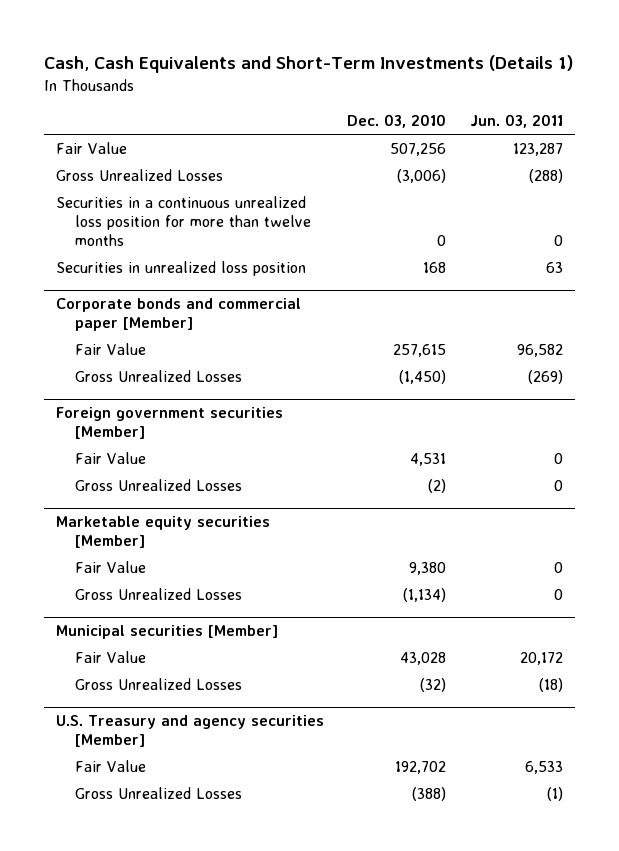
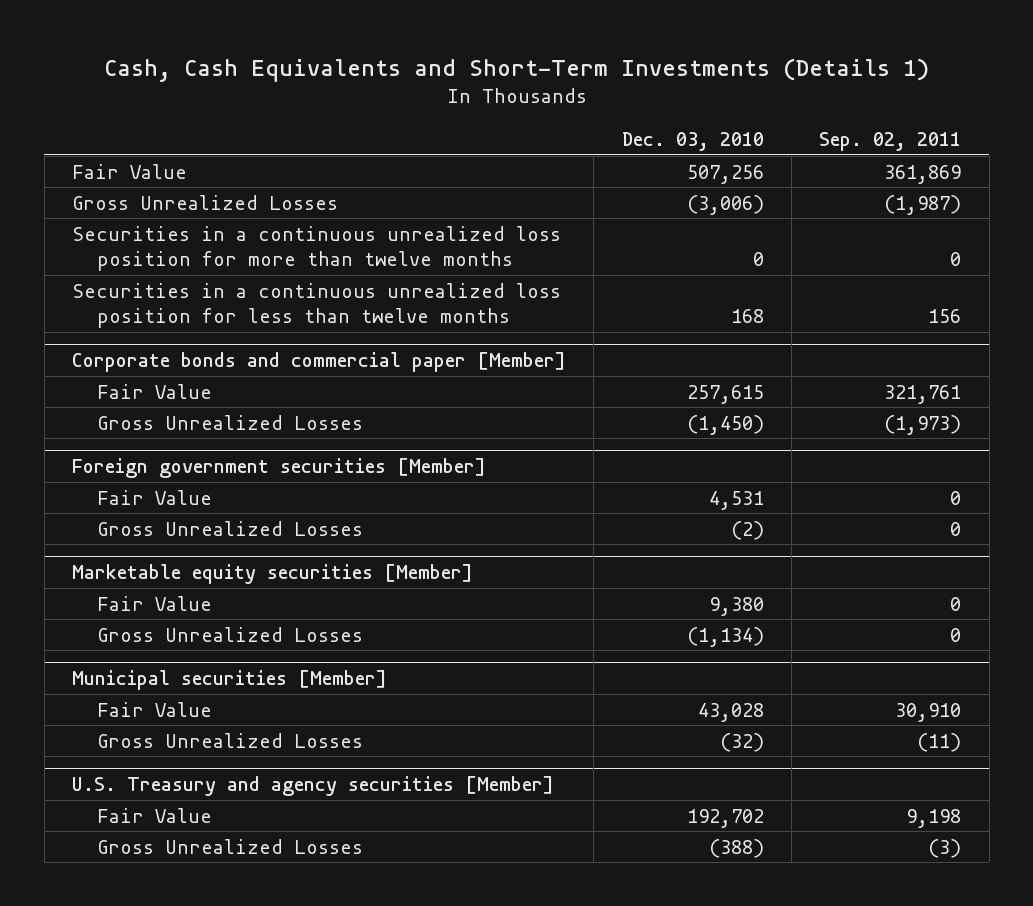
[469,114,563,129] Jun. 03, 2011 -> none
none -> [819,131,962,151] Sep. 02, 2011
[56,260,307,276] Securities in unrealized loss position -> [71,282,561,329] Securities in a continuous unrealized loss position for less than twelve months

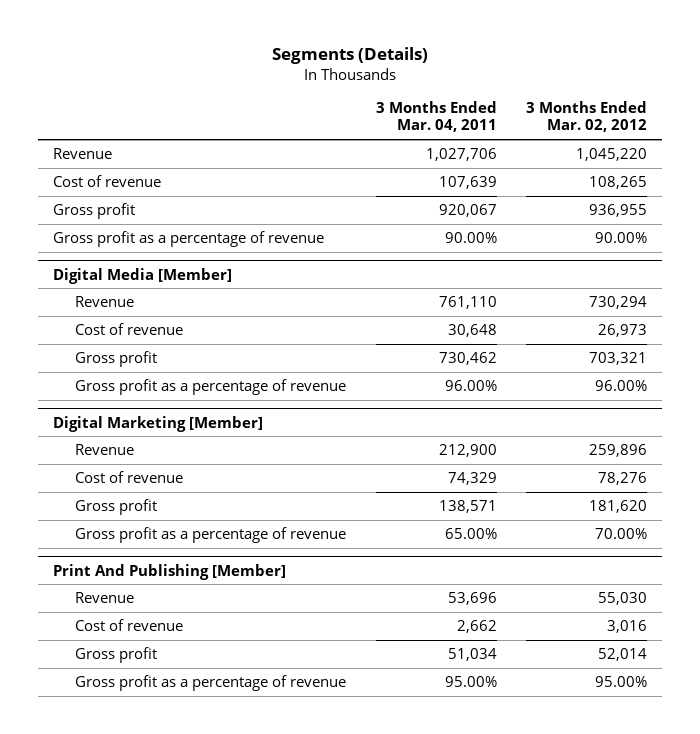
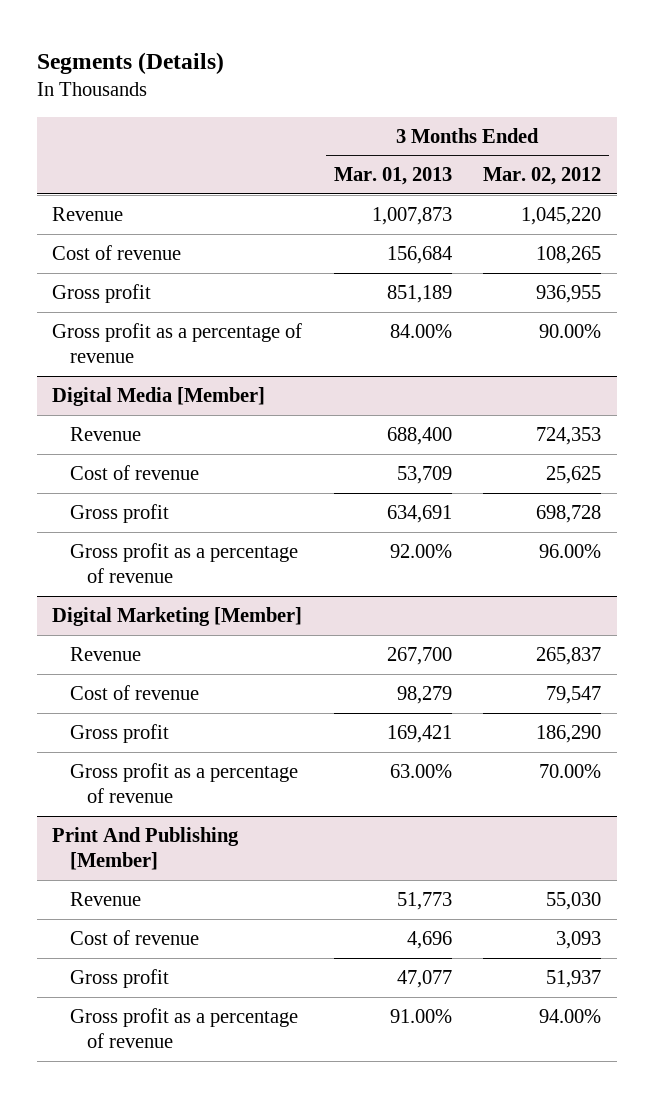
[375,101,497,133] 3 Months Ended Mar. 04, 2011 -> none
none -> [333,167,452,186] Mar. 01, 2013
[589,296,648,310] 730,294 -> [536,426,602,445] 724,353
[598,324,648,338] 26,973 -> [546,465,602,484] 25,625
[589,352,648,366] 703,321 -> [536,504,602,523] 698,728
[589,444,648,458] 259,896 -> [536,646,602,665] 265,837
[598,472,648,486] 78,276 -> [546,685,602,704] 79,547
[589,500,648,514] 181,620 -> [536,724,602,743] 186,290
[607,620,648,634] 3,016 -> [556,930,602,949] 3,093
[598,648,648,662] 52,014 -> [546,969,602,988] 51,937
[595,676,648,688] 95.00% -> [539,1008,602,1023] 94.00%

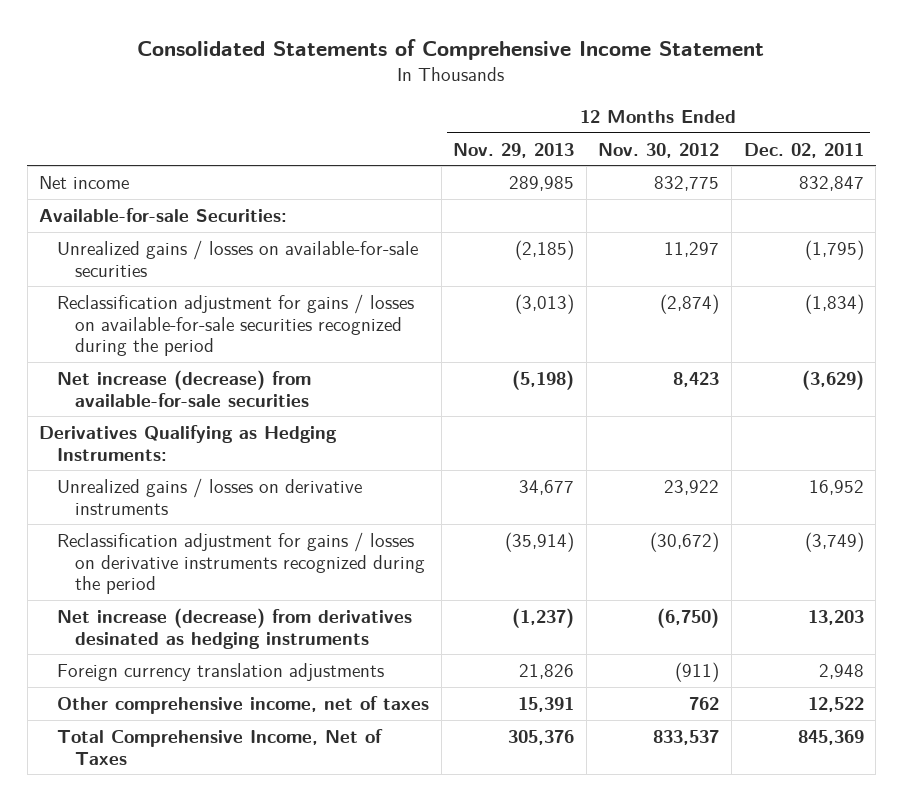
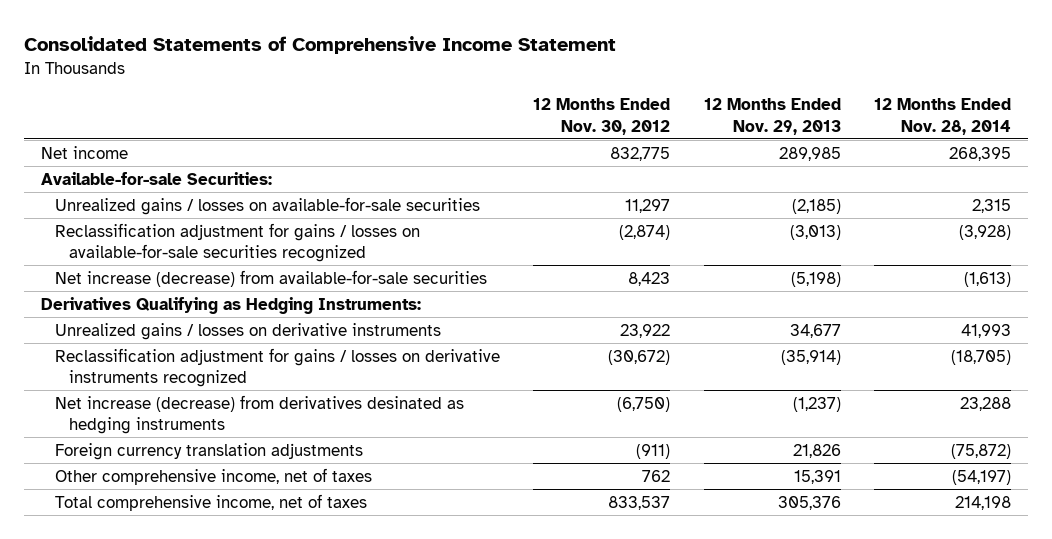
[743,142,864,158] Dec. 02, 2011 -> none
none -> [873,98,1011,135] 12 Months Ended Nov. 28, 2014
[57,293,415,357] Reclassification adjustment for gains / losses on available-for-sale securities recognized during the period -> [55,222,421,263] Reclassification adjustment for gains / losses on available-for-sale securities recognized
[57,531,425,595] Reclassification adjustment for gains / losses on derivative instruments recognized during the period -> [55,347,501,388] Reclassification adjustment for gains / losses on derivative instruments recognized
[57,728,384,765] Total Comprehensive Income, Net of Taxes -> [55,493,368,511] Total comprehensive income, net of taxes

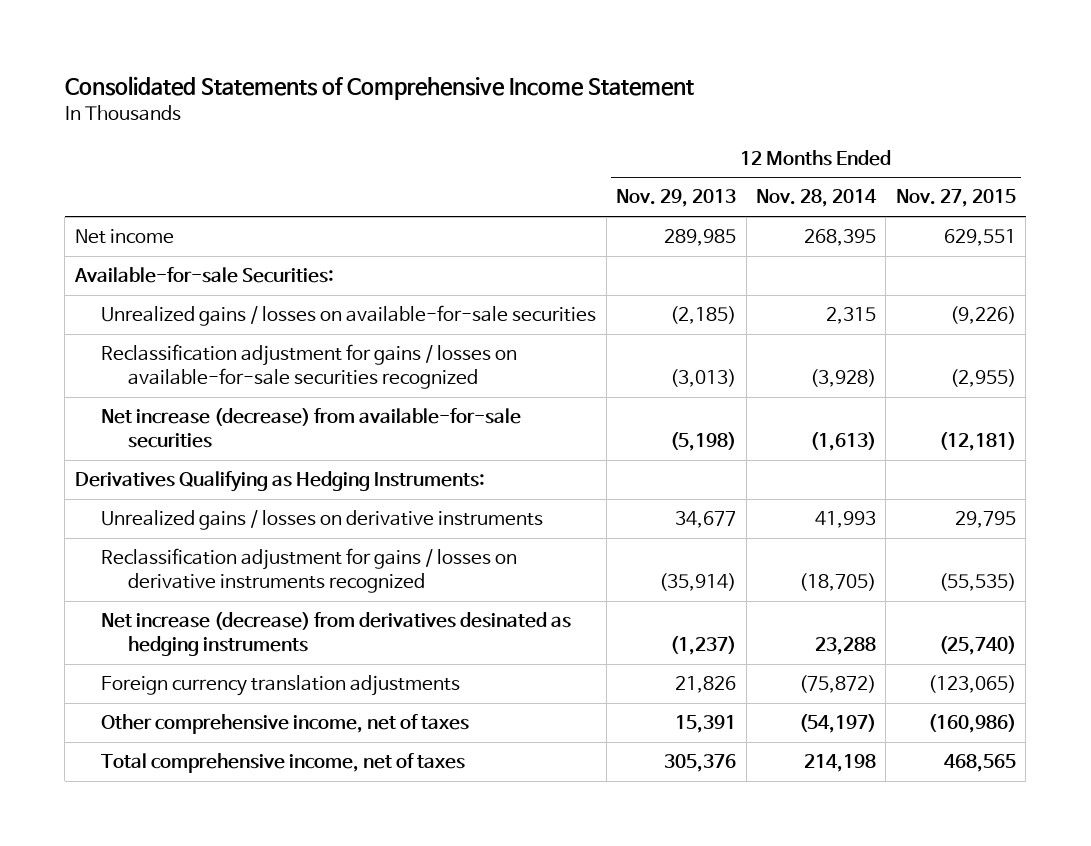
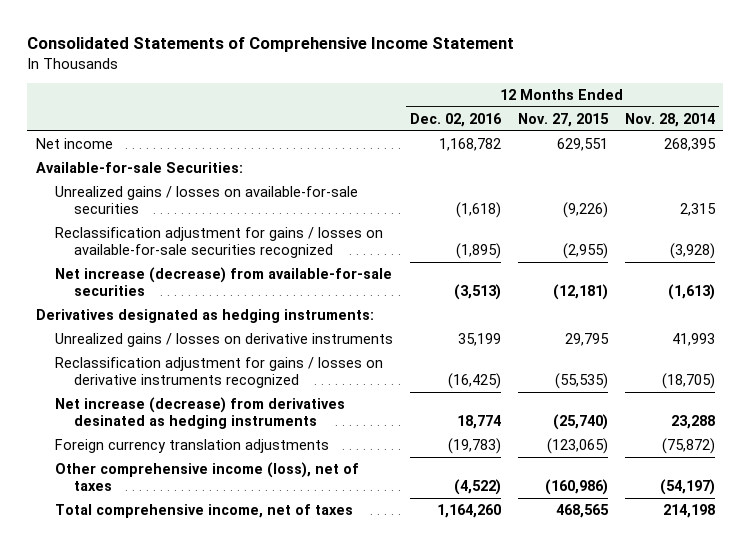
[616,189,737,208] Nov. 29, 2013 -> none
none -> [409,112,502,127] Dec. 02, 2016
[74,471,485,493] Derivatives Qualifying as Hedging Instruments: -> [35,308,374,323] Derivatives designated as hedging instruments:
[101,714,470,735] Other comprehensive income, net of taxes -> [54,461,359,492] Other comprehensive income (loss), net of taxes

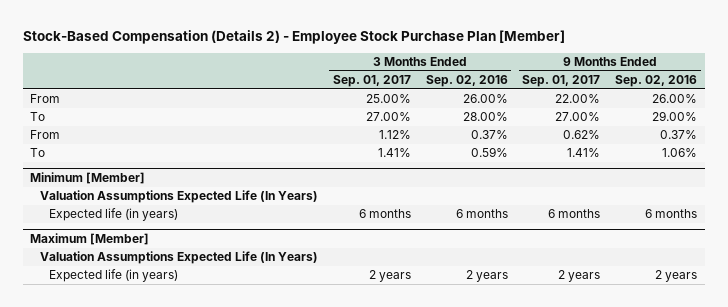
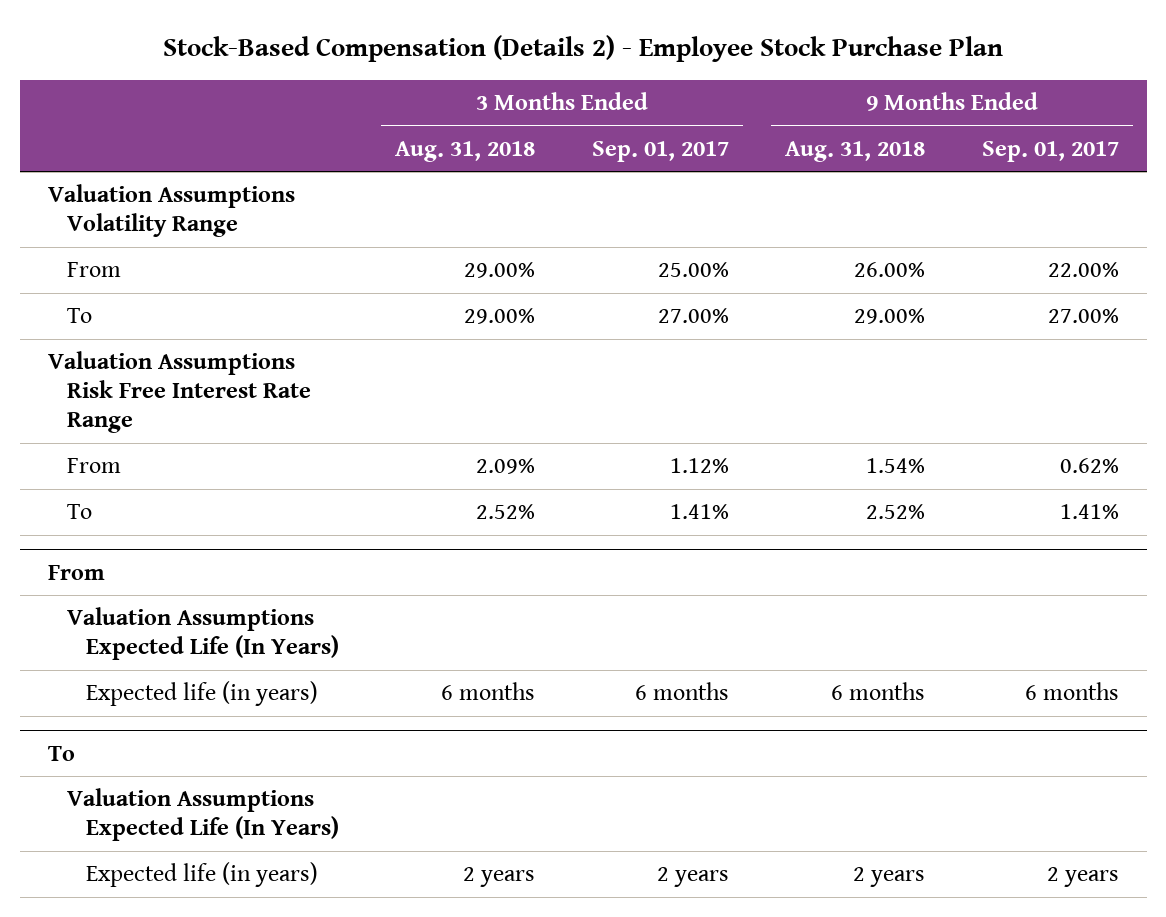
[23,30,566,45] Stock-Based Compensation (Details 2) - Employee Stock Purchase Plan [Member] -> [163,35,1004,63] Stock-Based Compensation (Details 2) - Employee Stock Purchase Plan
[425,74,508,87] Sep. 02, 2016 -> none
[615,74,698,87] Sep. 02, 2016 -> none
none -> [395,140,536,162] Aug. 31, 2018
none -> [785,140,926,162] Aug. 31, 2018
none -> [47,184,295,238] Valuation Assumptions Volatility Range
none -> [47,351,311,434] Valuation Assumptions Risk Free Interest Rate Range
[30,172,146,185] Minimum [Member] -> [47,564,105,580] From
[30,233,150,246] Maximum [Member] -> [47,745,75,761] To

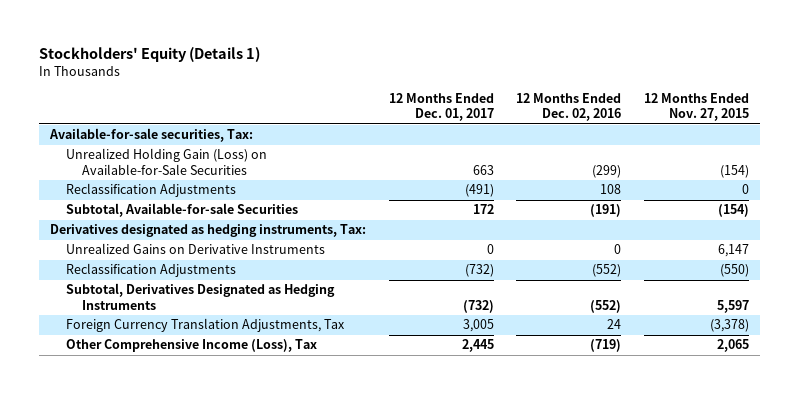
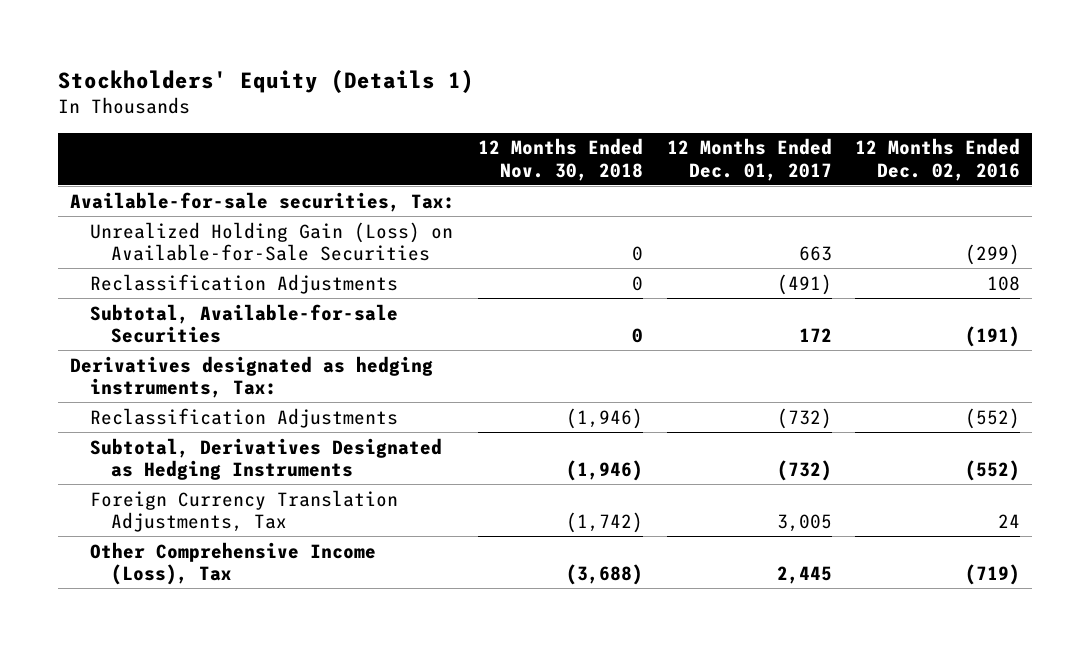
[643,92,749,122] 12 Months Ended Nov. 27, 2015 -> none
none -> [478,138,644,181] 12 Months Ended Nov. 30, 2018
[66,243,326,255] Unrealized Gains on Derivative Instruments -> none

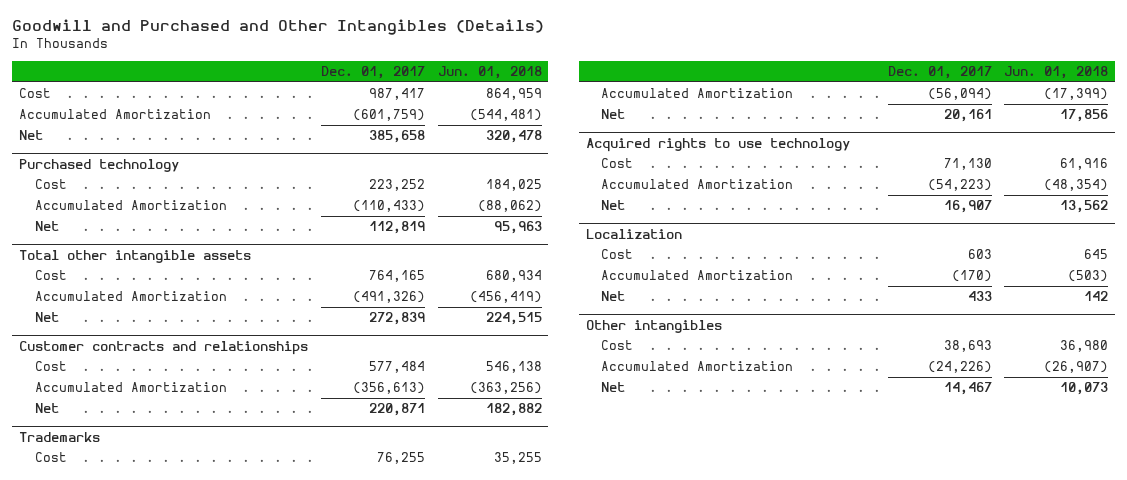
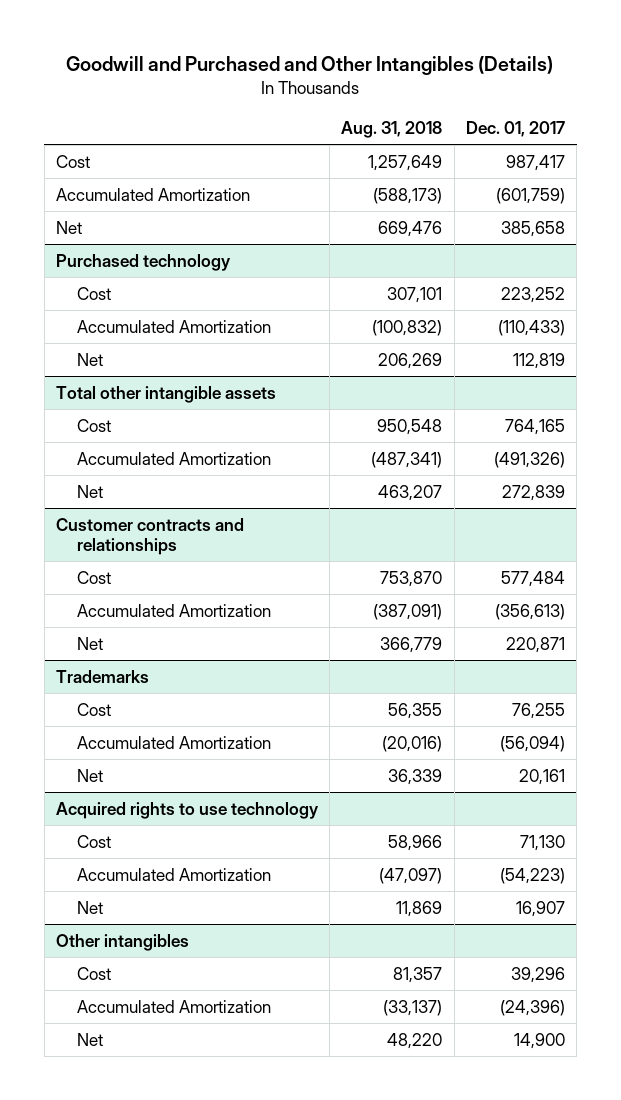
[437,65,542,79] Jun. 01, 2018 -> none
none -> [341,120,443,138] Aug. 31, 2018
[585,228,682,239] Localization -> none
[601,249,634,260] Cost -> none
[601,270,794,281] Accumulated Amortization -> none
[601,291,626,302] Net -> none
[943,340,992,353] 38,693 -> [510,966,565,983] 39,296
[927,361,992,374] (24,226) -> [499,999,565,1016] (24,396)
[943,382,992,396] 14,467 -> [513,1032,565,1049] 14,900

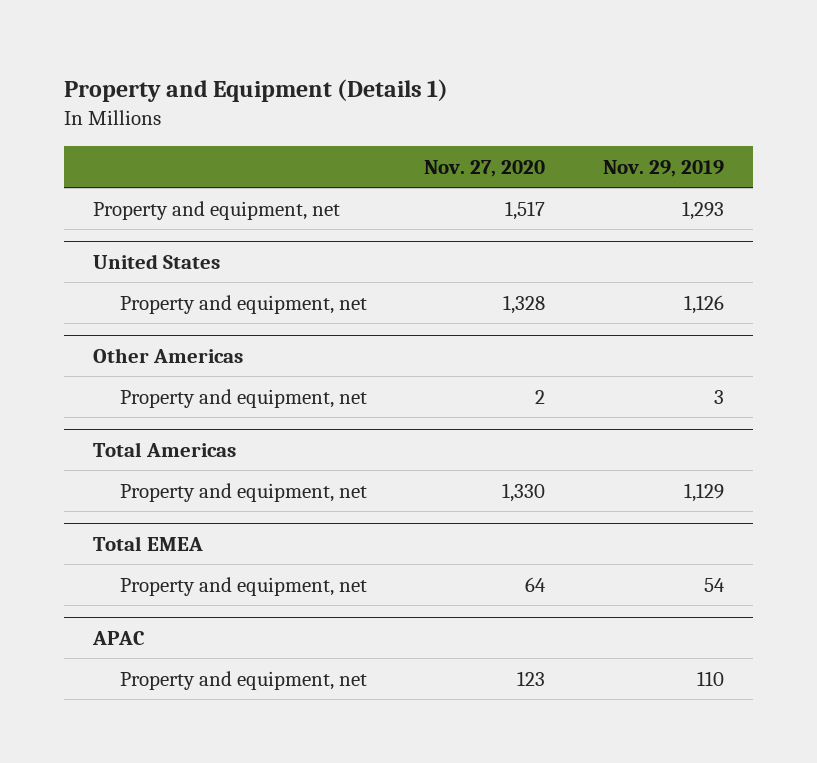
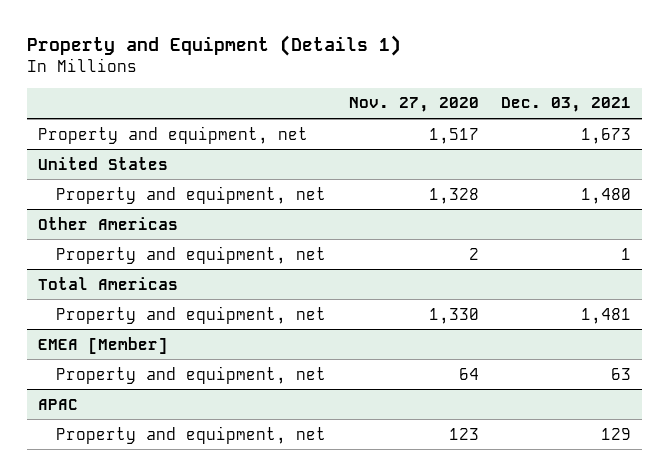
[602,159,724,177] Nov. 29, 2019 -> none
none -> [501,97,632,113] Dec. 03, 2021
[92,535,203,551] Total EMEA -> [38,336,169,354] EMEA [Member]

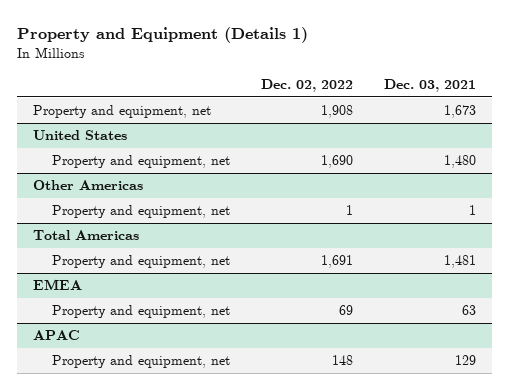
[348,97,479,113] Nov. 27, 2020 -> none
none -> [261,79,354,93] Dec. 02, 2022
[38,336,169,354] EMEA [Member] -> [32,279,82,291] EMEA

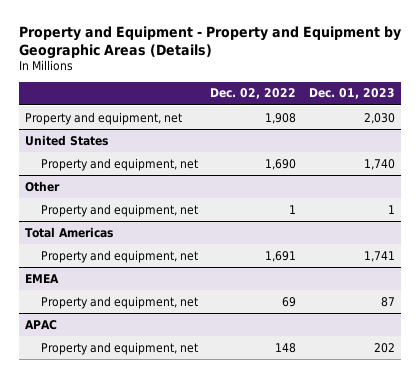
[17,26,309,43] Property and Equipment (Details 1) -> [18,25,401,59] Property and Equipment - Property and Equipment by Geographic Areas (Details)
[384,79,477,93] Dec. 03, 2021 -> none
none -> [308,88,395,100] Dec. 01, 2023
[32,180,143,191] Other Americas -> [24,180,60,192] Other

